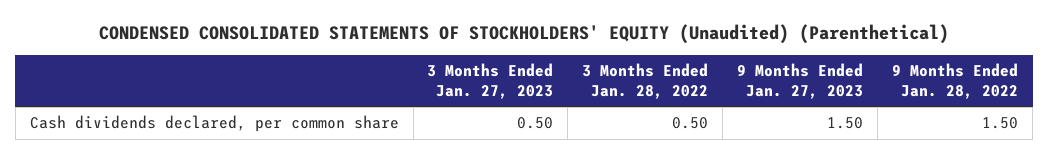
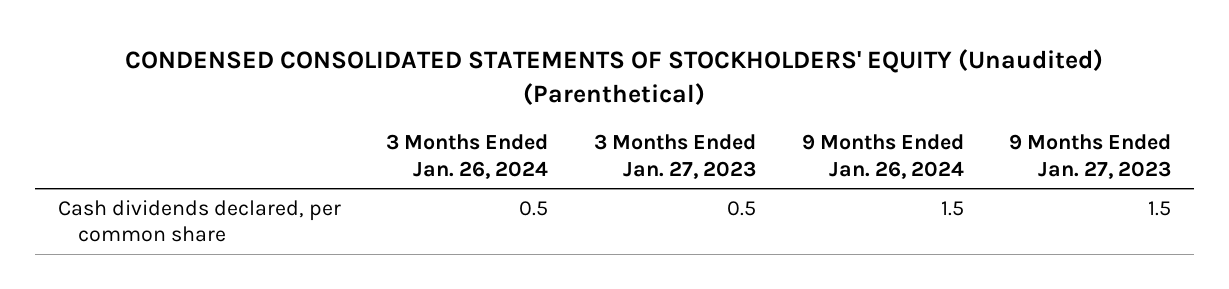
[582,62,709,99] 3 Months Ended Jan. 28, 2022 -> none
[892,62,1019,99] 9 Months Ended Jan. 28, 2022 -> none
none -> [386,134,549,179] 3 Months Ended Jan. 26, 2024
none -> [801,134,964,179] 9 Months Ended Jan. 26, 2024
[517,117,554,130] 0.50 -> [726,200,756,216] 0.5
[827,117,864,130] 1.50 -> [1148,200,1172,216] 1.5

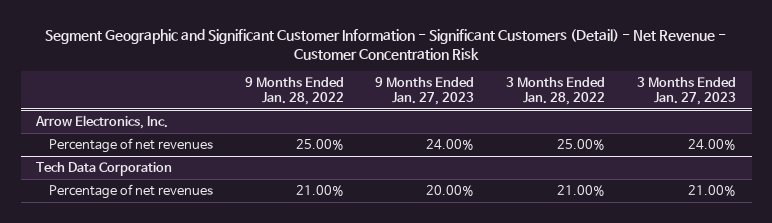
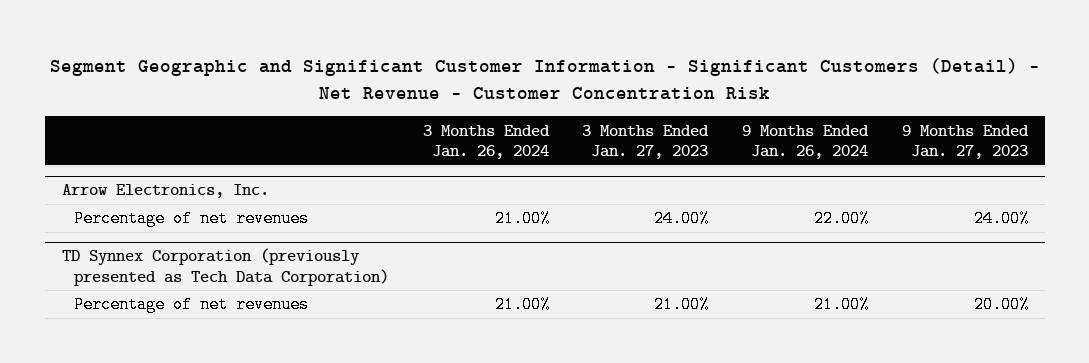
[244,76,344,105] 9 Months Ended Jan. 28, 2022 -> none
[506,76,606,105] 3 Months Ended Jan. 28, 2022 -> none
none -> [422,124,550,160] 3 Months Ended Jan. 26, 2024
none -> [742,124,870,160] 9 Months Ended Jan. 26, 2024
[36,161,173,176] Tech Data Corporation -> [61,248,390,286] TD Synnex Corporation (previously presented as Tech Data Corporation)

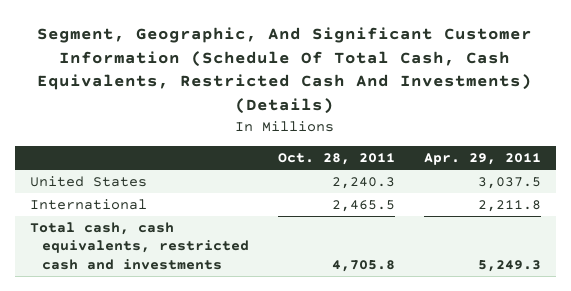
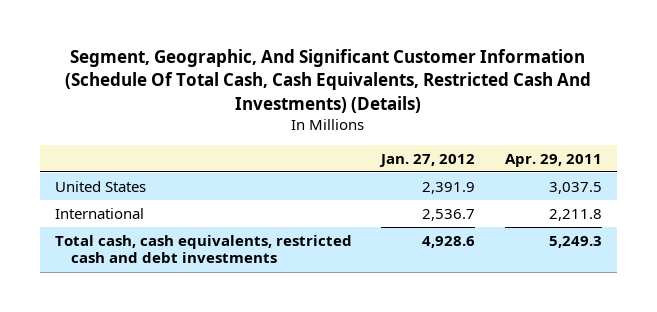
[277,152,395,165] Oct. 28, 2011 -> none
none -> [379,153,476,167] Jan. 27, 2012
[29,222,249,270] Total cash, cash equivalents, restricted cash and investments -> [54,234,352,264] Total cash, cash equivalents, restricted cash and debt investments

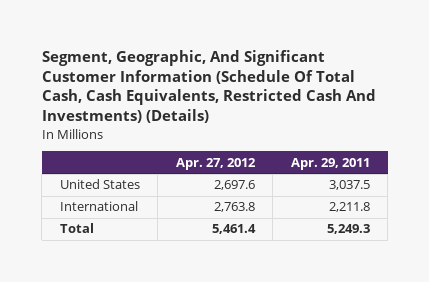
[379,153,476,167] Jan. 27, 2012 -> none
none -> [175,157,256,170] Apr. 27, 2012
[54,234,352,264] Total cash, cash equivalents, restricted cash and debt investments -> [59,223,94,234] Total

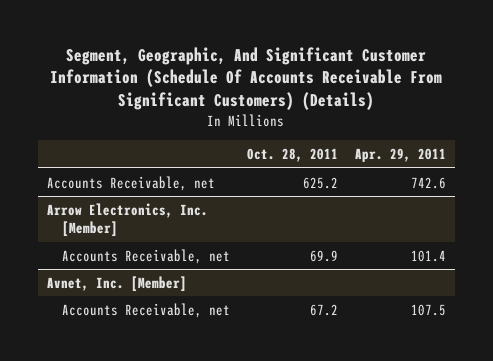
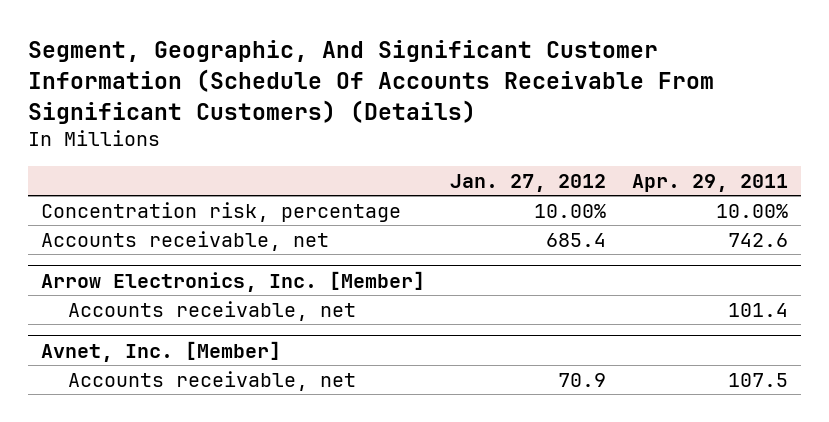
[247,148,339,163] Oct. 28, 2011 -> none
none -> [450,173,607,192] Jan. 27, 2012
none -> [40,201,401,222] Concentration risk, percentage
[46,175,215,191] Accounts Receivable, net -> [40,230,329,251] Accounts receivable, net
[62,248,231,264] Accounts Receivable, net -> [67,300,356,321] Accounts receivable, net
[62,302,231,318] Accounts Receivable, net -> [67,370,356,391] Accounts receivable, net

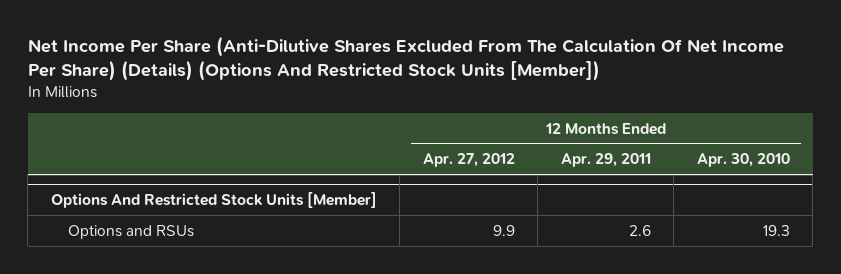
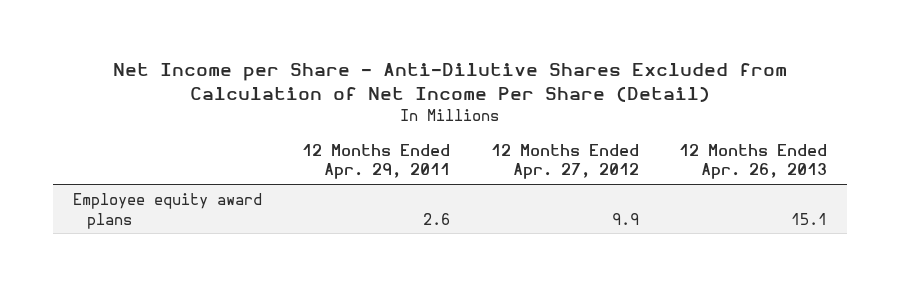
[27,35,784,82] Net Income Per Share (Anti-Dilutive Shares Excluded From The Calculation Of Net Income Per Share) (Details) (Options And Restricted Stock Units [Member]) -> [113,63,788,102] Net Income per Share - Anti-Dilutive Shares Excluded from Calculation of Net Income Per Share (Detail)
[696,153,790,168] Apr. 30, 2010 -> none
none -> [679,143,828,180] 12 Months Ended Apr. 26, 2013
[50,191,377,208] Options And Restricted Stock Units [Member] -> none
[67,224,194,239] Options and RSUs -> [72,193,262,229] Employee equity award plans

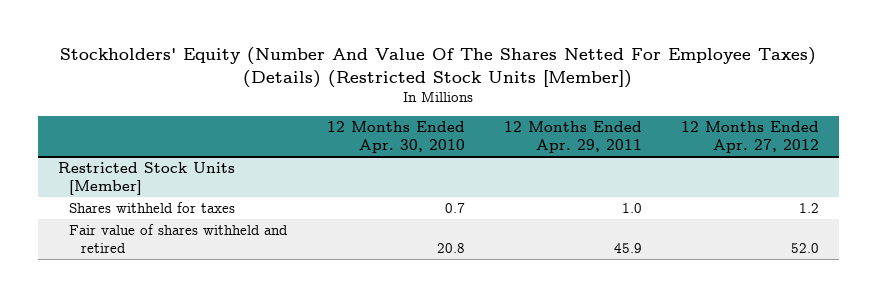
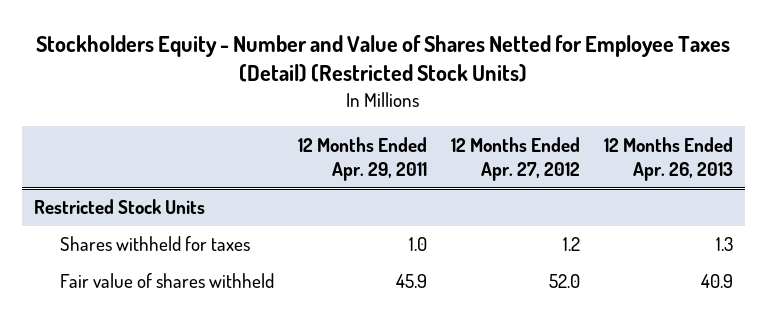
[60,47,817,88] Stockholders' Equity (Number And Value Of The Shares Netted For Employee Taxes) (Details) (Restricted Stock Units [Member]) -> [36,34,731,83] Stockholders Equity - Number and Value of Shares Netted for Employee Taxes (Detail) (Restricted Stock Units)
[326,121,465,154] 12 Months Ended Apr. 30, 2010 -> none
none -> [603,136,733,182] 12 Months Ended Apr. 26, 2013
[57,161,235,196] Restricted Stock Units [Member] -> [33,199,205,215] Restricted Stock Units
[69,223,289,254] Fair value of shares withheld and retired -> [59,273,274,289] Fair value of shares withheld

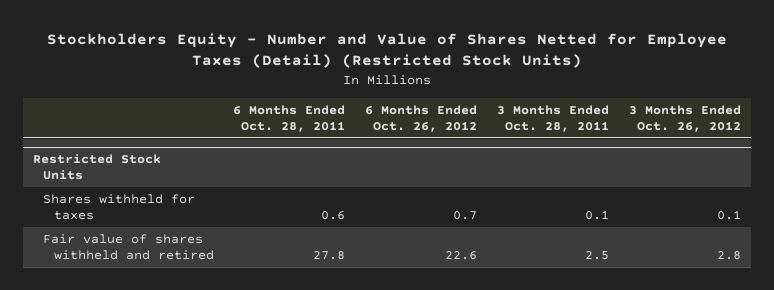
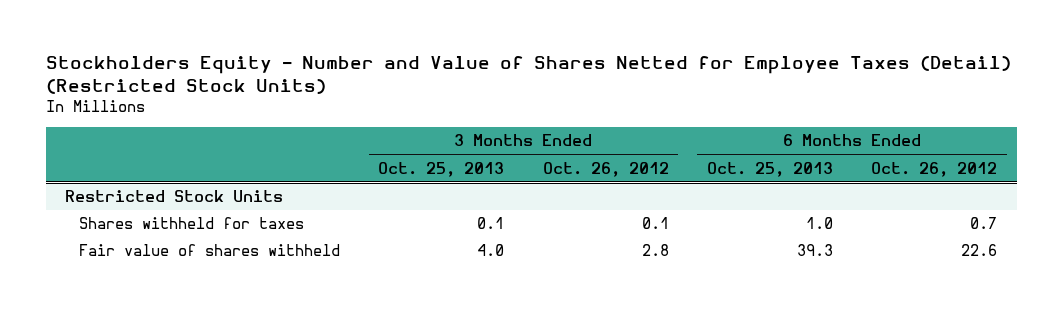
[233,104,346,132] 6 Months Ended Oct. 28, 2011 -> none
[497,104,610,132] 3 Months Ended Oct. 28, 2011 -> none
none -> [378,161,505,177] Oct. 25, 2013
none -> [707,161,834,177] Oct. 25, 2013
[43,233,214,261] Fair value of shares withheld and retired -> [78,244,340,257] Fair value of shares withheld

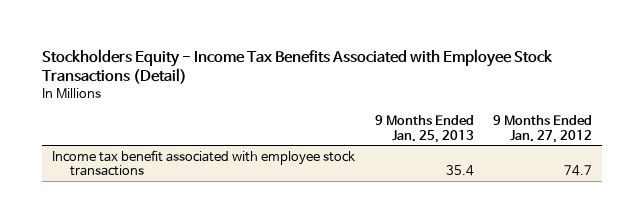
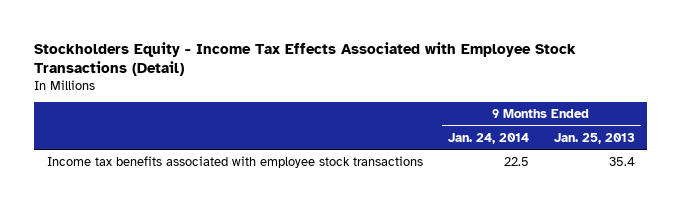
[42,48,554,85] Stockholders Equity - Income Tax Benefits Associated with Employee Stock Transactions (Detail) -> [34,41,577,77] Stockholders Equity - Income Tax Effects Associated with Employee Stock Transactions (Detail)
[493,115,593,143] 9 Months Ended Jan. 27, 2012 -> none
none -> [447,132,529,144] Jan. 24, 2014
[51,149,355,177] Income tax benefit associated with employee stock transactions -> [46,155,423,168] Income tax benefits associated with employee stock transactions

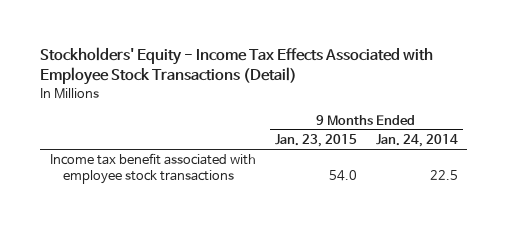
[34,41,577,77] Stockholders Equity - Income Tax Effects Associated with Employee Stock Transactions (Detail) -> [40,47,434,86] Stockholders' Equity - Income Tax Effects Associated with Employee Stock Transactions (Detail)
[553,132,635,144] Jan. 25, 2013 -> none
none -> [274,133,357,147] Jan. 23, 2015
[46,155,423,168] Income tax benefits associated with employee stock transactions -> [49,153,256,184] Income tax benefit associated with employee stock transactions

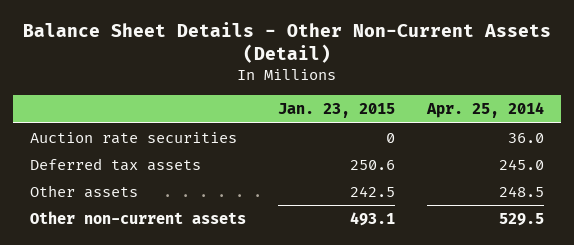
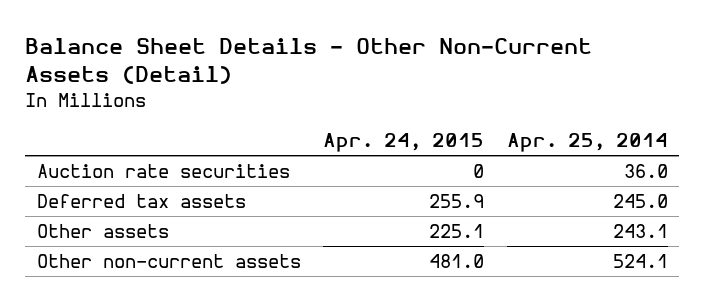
[278,103,396,119] Jan. 23, 2015 -> none
none -> [323,133,485,153] Apr. 24, 2015
[499,185,545,197] 248.5 -> [612,223,668,238] 243.1
[499,212,545,226] 529.5 -> [612,253,668,268] 524.1

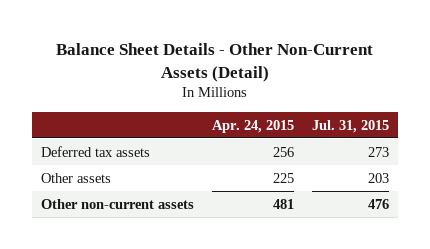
[506,133,668,153] Apr. 25, 2014 -> none
none -> [311,119,389,133] Jul. 31, 2015
[36,163,290,178] Auction rate securities -> none
[429,193,485,208] 255.9 -> [272,146,294,157] 256
[429,223,485,238] 225.1 -> [272,172,294,183] 225
[429,253,485,268] 481.0 -> [272,198,294,209] 481

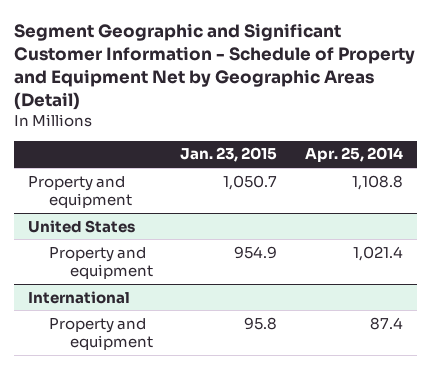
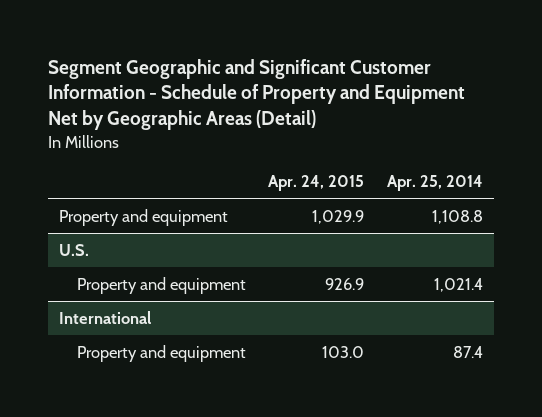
[180,147,278,163] Jan. 23, 2015 -> none
none -> [268,174,365,191] Apr. 24, 2015
[28,219,136,233] United States -> [59,243,90,256] U.S.

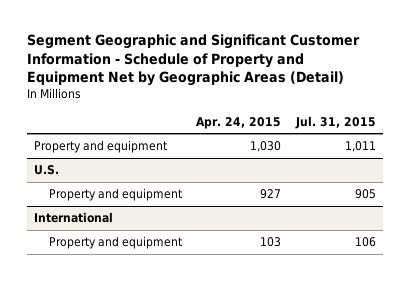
[386,174,483,191] Apr. 25, 2014 -> none
none -> [294,115,376,129] Jul. 31, 2015
[312,209,365,224] 1,029.9 -> [250,141,282,153] 1,030
[325,277,365,290] 926.9 -> [260,189,282,200] 927
[322,345,365,358] 103.0 -> [260,237,282,248] 103

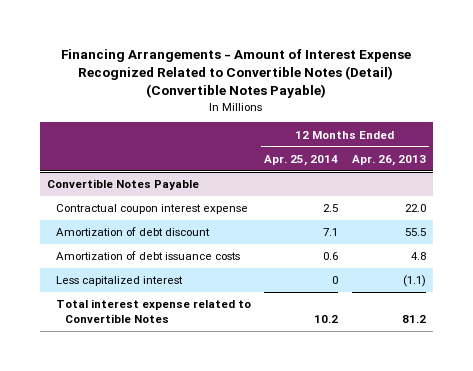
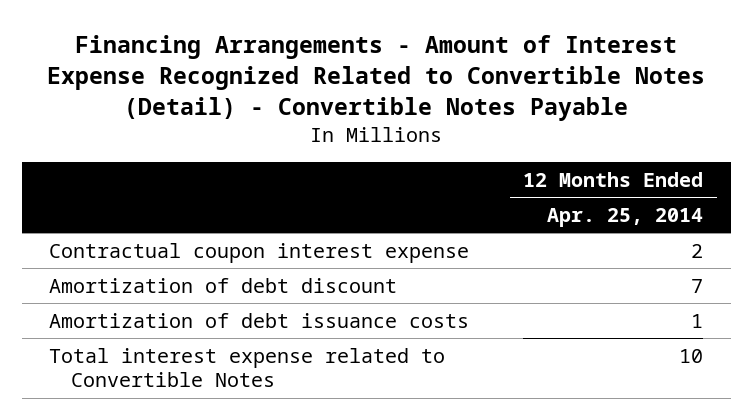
[61,48,412,98] Financing Arrangements - Amount of Interest Expense Recognized Related to Convertible Notes (Detail) (Convertible Notes Payable) -> [47,34,706,122] Financing Arrangements - Amount of Interest Expense Recognized Related to Convertible Notes (Detail) - Convertible Notes Payable
[351,154,426,166] Apr. 26, 2013 -> none
[47,179,200,191] Convertible Notes Payable -> none
[55,276,183,287] Less capitalized interest -> none
[323,204,339,213] 2.5 -> [691,243,704,258] 2
[323,228,339,237] 7.1 -> [691,278,704,293] 7
[323,252,339,261] 0.6 -> [691,313,704,328] 1
[314,315,339,324] 10.2 -> [679,348,704,363] 10

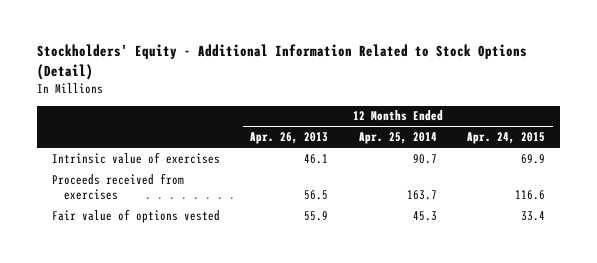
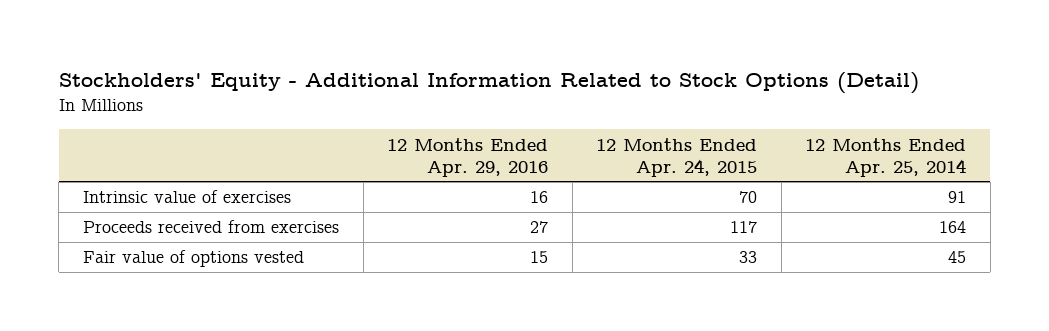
[250,132,329,145] Apr. 26, 2013 -> none
none -> [387,137,549,177] 12 Months Ended Apr. 29, 2016
[412,153,437,164] 90.7 -> [948,191,967,204] 91
[521,153,546,164] 69.9 -> [739,191,758,204] 70
[406,190,437,201] 163.7 -> [939,221,967,234] 164
[515,190,546,201] 116.6 -> [730,221,758,234] 117
[412,210,437,221] 45.3 -> [948,251,967,264] 45
[521,210,546,221] 33.4 -> [739,251,758,264] 33

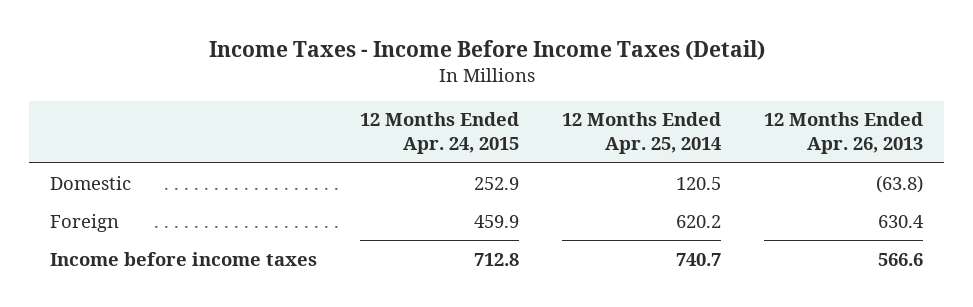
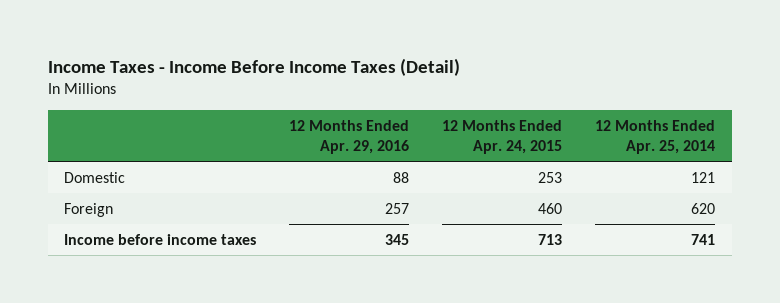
[763,112,923,155] 12 Months Ended Apr. 26, 2013 -> none
none -> [289,120,410,155] 12 Months Ended Apr. 29, 2016
[474,176,520,190] 252.9 -> [538,171,563,183] 253
[675,176,721,190] 120.5 -> [691,171,716,183] 121
[474,214,520,228] 459.9 -> [538,202,563,214] 460
[675,214,721,228] 620.2 -> [691,202,716,214] 620
[474,252,520,266] 712.8 -> [538,233,563,245] 713
[675,252,721,266] 740.7 -> [691,233,716,245] 741

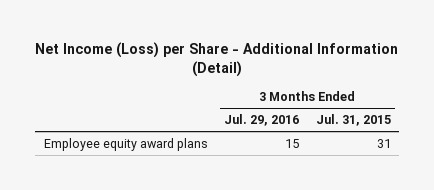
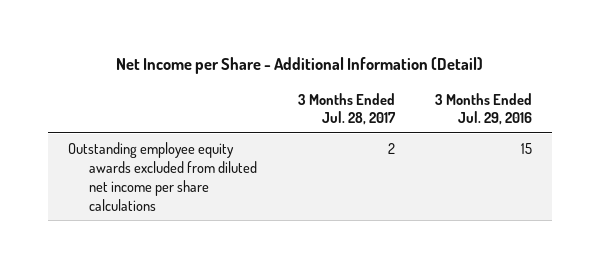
[35,42,399,78] Net Income (Loss) per Share - Additional Information (Detail) -> [115,57,483,75] Net Income per Share - Additional Information (Detail)
[315,114,391,127] Jul. 31, 2015 -> none
none -> [297,92,396,126] 3 Months Ended Jul. 28, 2017
[43,137,208,151] Employee equity award plans -> [67,142,258,211] Outstanding employee equity awards excluded from diluted net income per share calculations

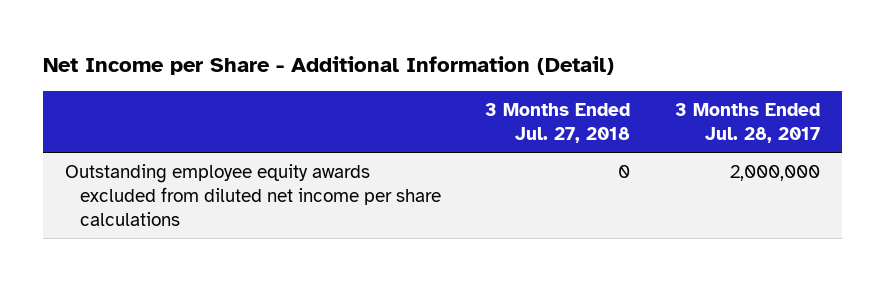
[434,92,532,126] 3 Months Ended Jul. 29, 2016 -> none
none -> [485,103,631,144] 3 Months Ended Jul. 27, 2018
[387,143,395,155] 2 -> [729,164,820,181] 2,000,000

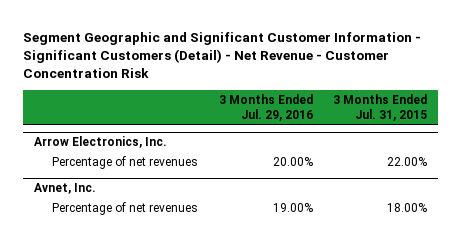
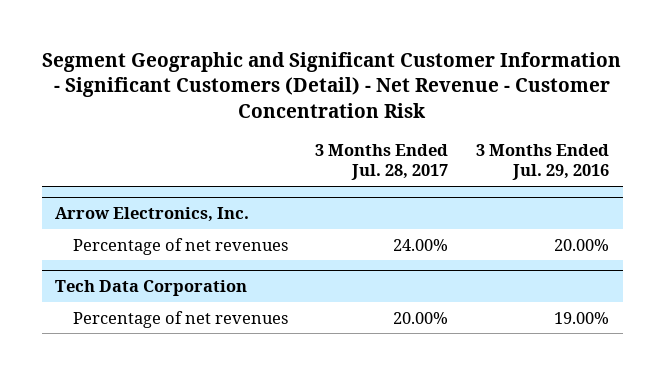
[333,93,428,121] 3 Months Ended Jul. 31, 2015 -> none
none -> [315,143,449,181] 3 Months Ended Jul. 28, 2017
[33,183,96,195] Avnet, Inc. -> [55,279,248,296] Tech Data Corporation

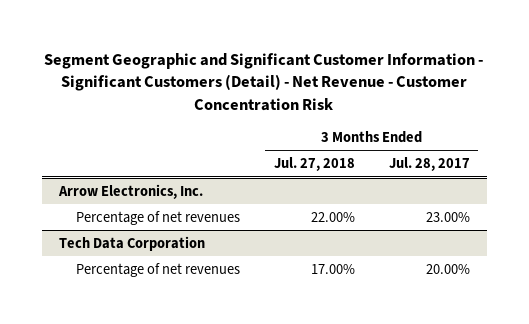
[476,143,610,181] 3 Months Ended Jul. 29, 2016 -> none
none -> [273,157,355,172] Jul. 27, 2018
[393,238,449,251] 24.00% -> [425,211,470,222] 23.00%

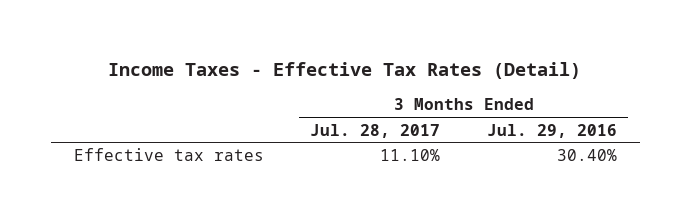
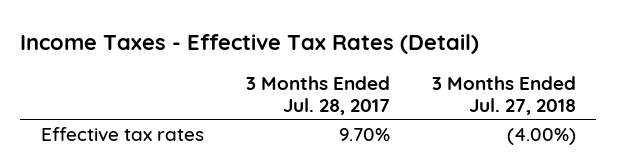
[486,123,617,138] Jul. 29, 2016 -> none
none -> [431,75,576,115] 3 Months Ended Jul. 27, 2018
[380,149,441,162] 11.10% -> [338,127,390,141] 9.70%

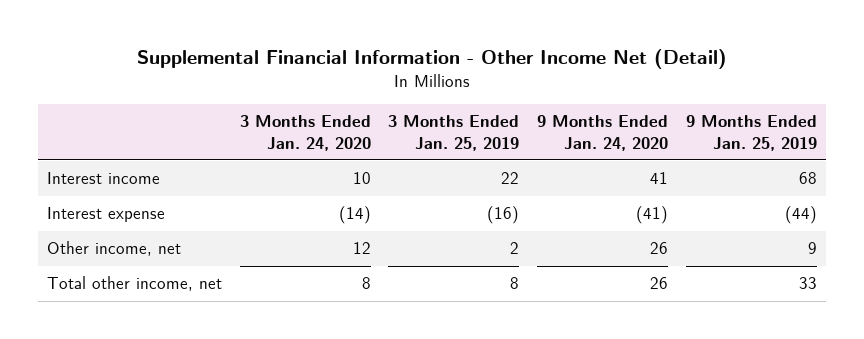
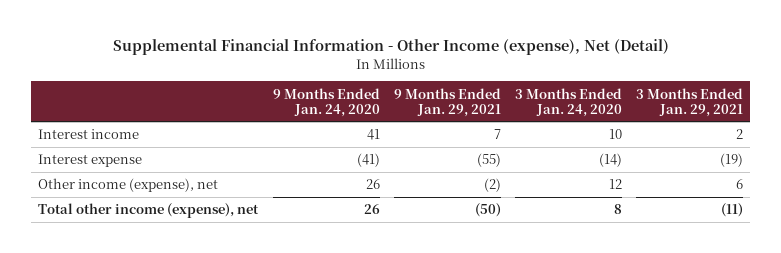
[136,49,727,70] Supplemental Financial Information - Other Income Net (Detail) -> [112,39,669,56] Supplemental Financial Information - Other Income (expense), Net (Detail)
[388,114,520,151] 3 Months Ended Jan. 25, 2019 -> none
[686,114,818,151] 9 Months Ended Jan. 25, 2019 -> none
none -> [393,87,501,117] 9 Months Ended Jan. 29, 2021
none -> [635,87,743,117] 3 Months Ended Jan. 29, 2021
[46,241,181,257] Other income, net -> [38,178,219,193] Other income (expense), net
[46,276,222,292] Total other income, net -> [38,203,260,219] Total other income (expense), net

